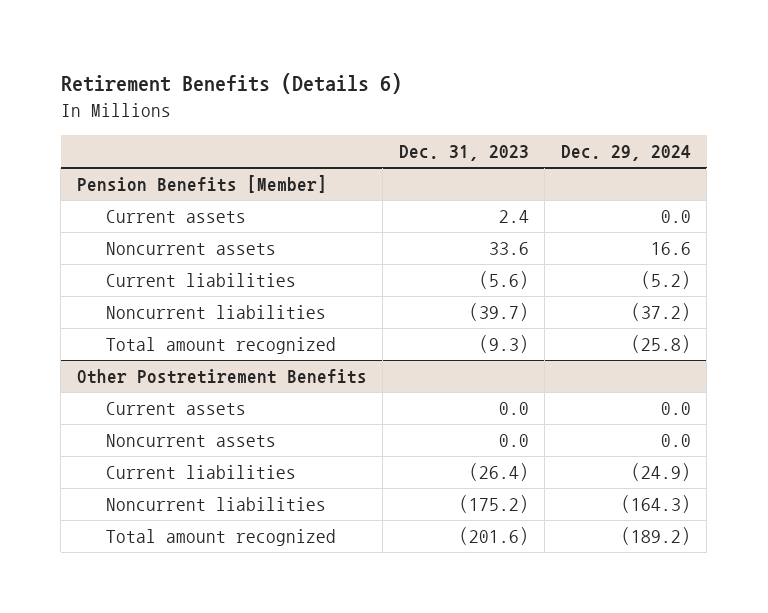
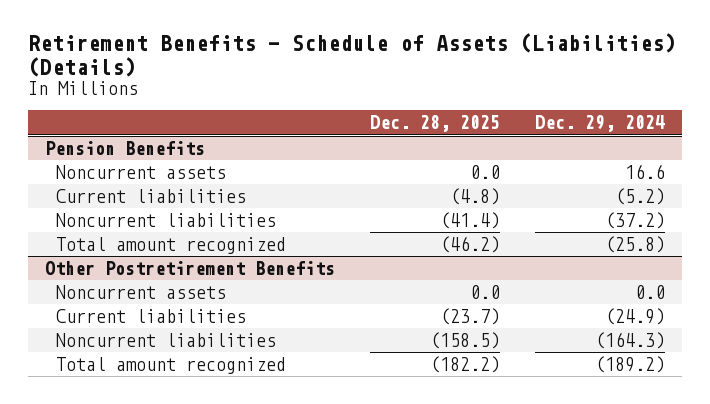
[60,73,402,95] Retirement Benefits (Details 6) -> [27,33,676,77] Retirement Benefits - Schedule of Assets (Liabilities) (Details)
[398,145,529,162] Dec. 31, 2023 -> none
none -> [369,115,500,133] Dec. 28, 2025
[105,210,246,224] Current assets -> none
[76,175,327,194] Pension Benefits [Member] -> [45,141,206,156] Pension Benefits
[105,402,246,416] Current assets -> none

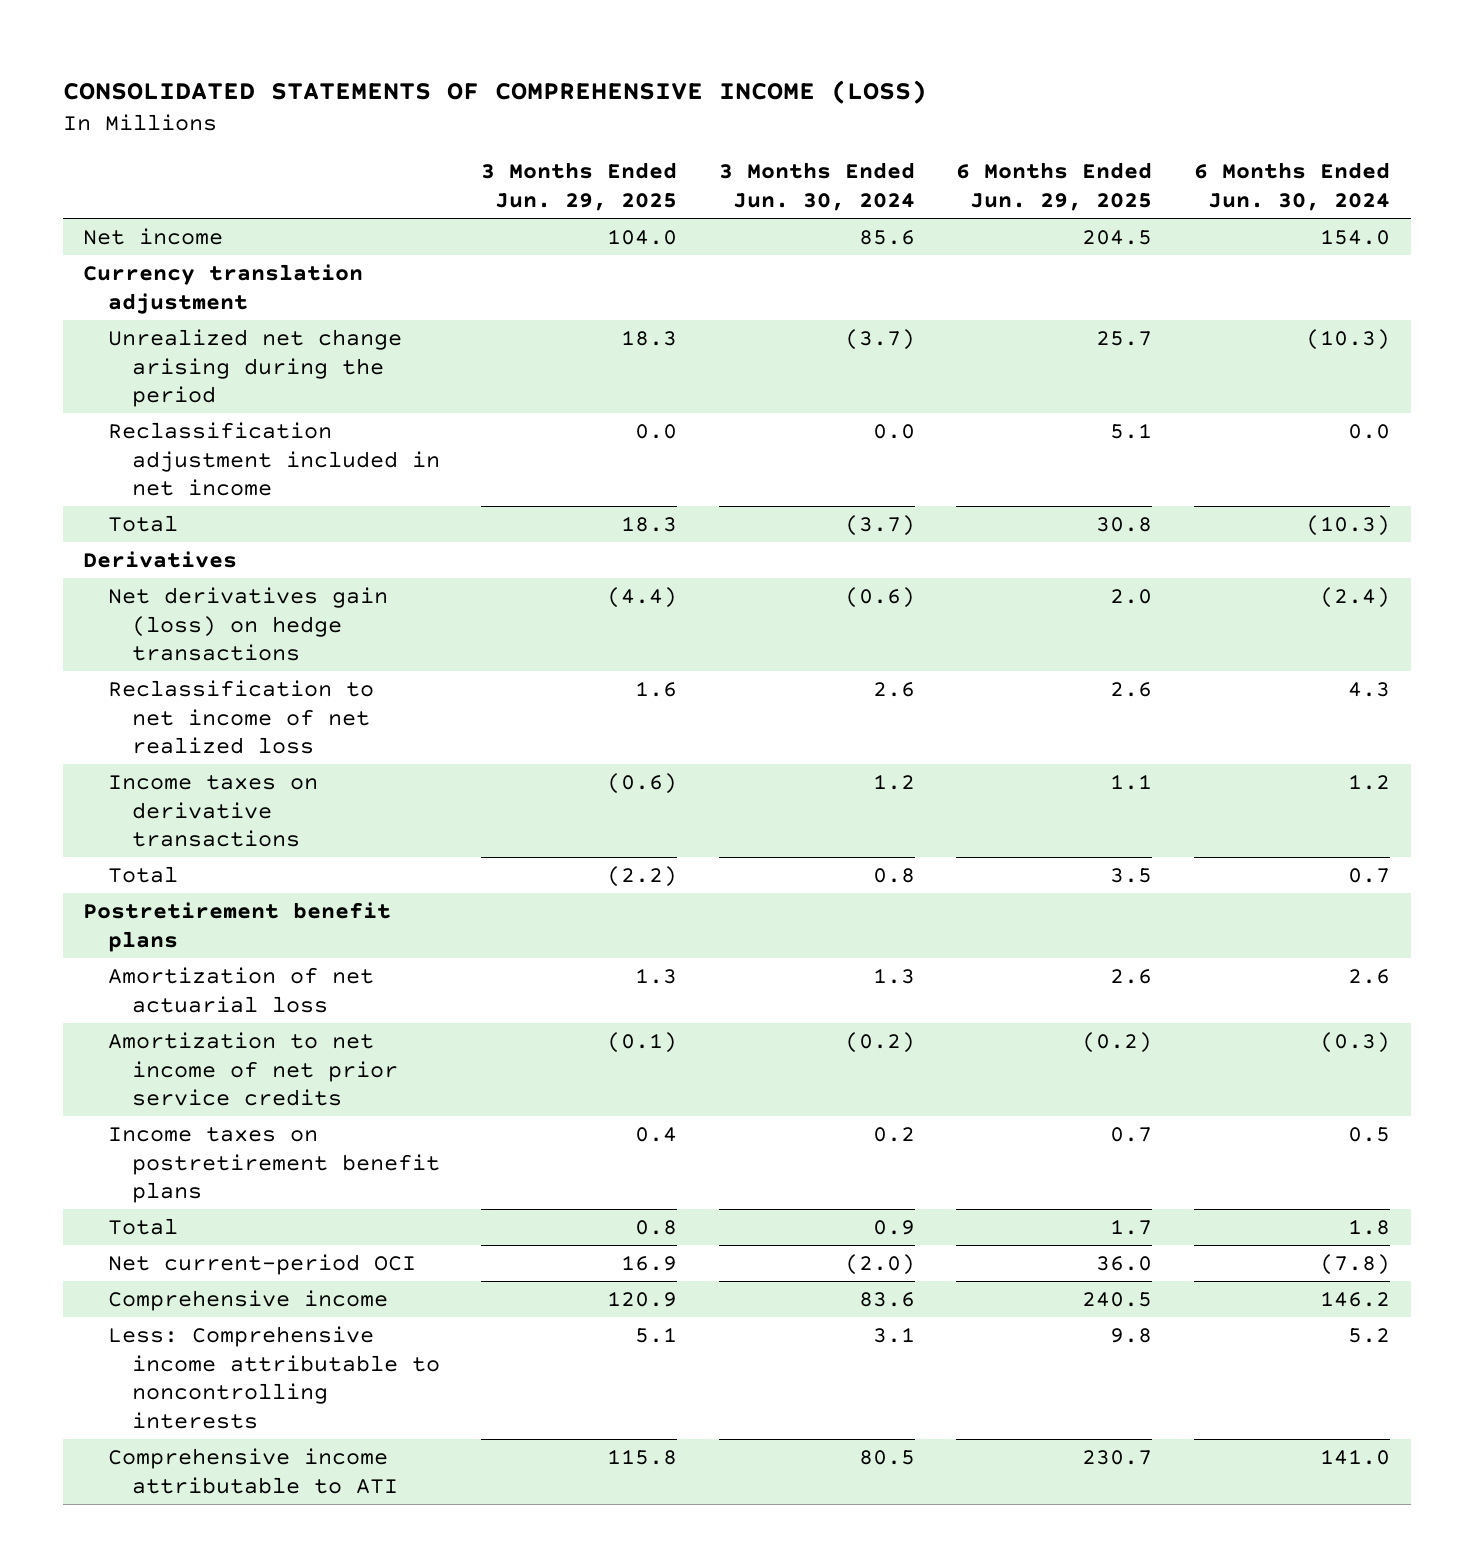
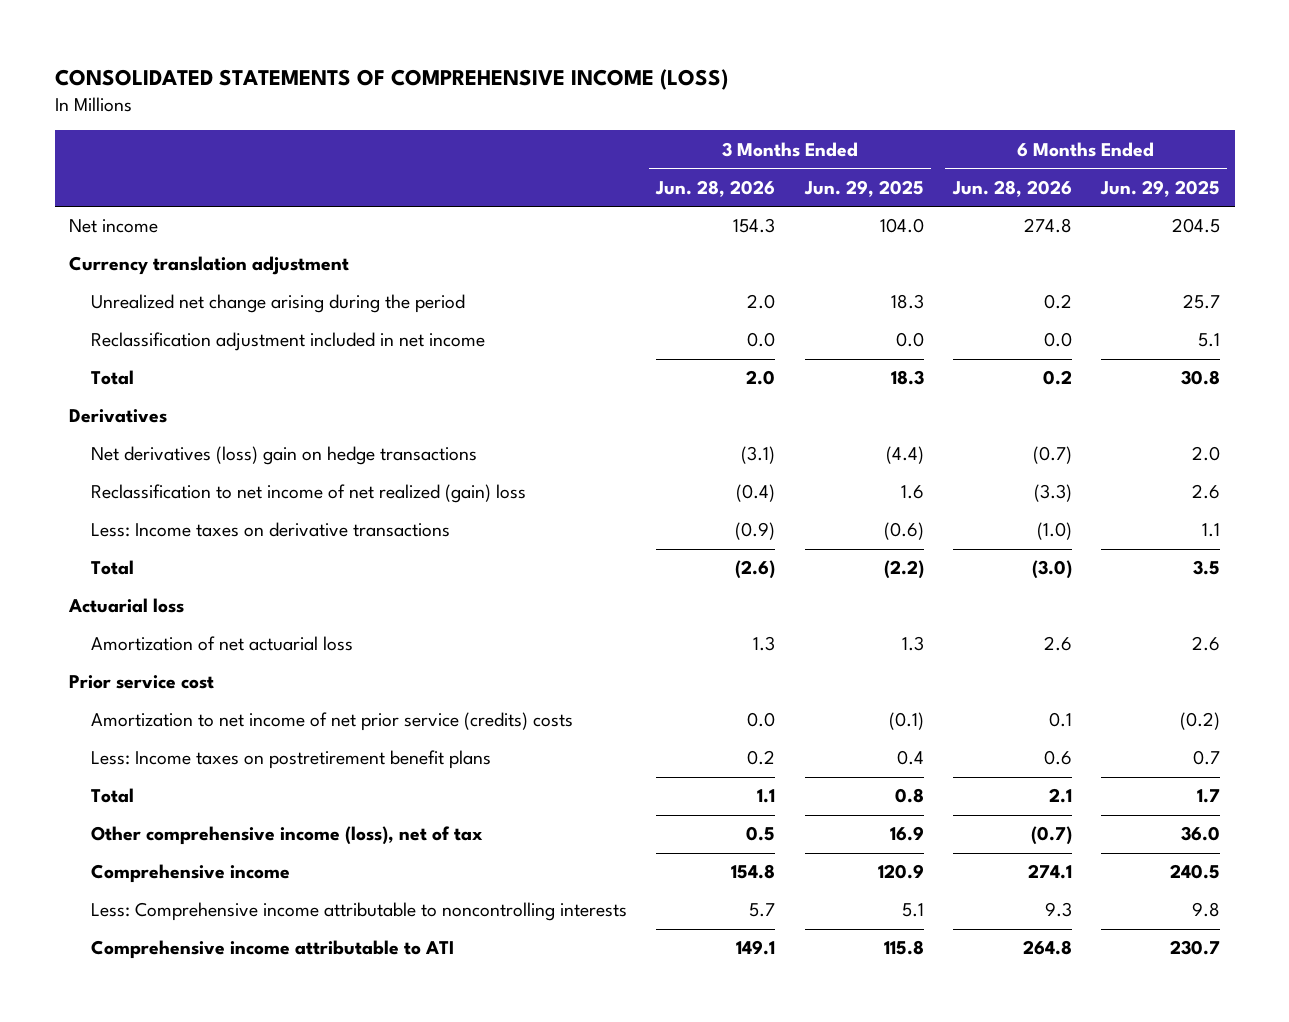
[718,162,915,212] 3 Months Ended Jun. 30, 2024 -> none
[1193,162,1390,212] 6 Months Ended Jun. 30, 2024 -> none
none -> [655,179,776,197] Jun. 28, 2026
none -> [951,179,1072,197] Jun. 28, 2026
[107,587,388,662] Net derivatives gain (loss) on hedge transactions -> [91,446,478,466] Net derivatives (loss) gain on hedge transactions
[107,680,374,755] Reclassification to net income of net realized loss -> [91,484,527,504] Reclassification to net income of net realized (gain) loss
[107,775,318,848] Income taxes on derivative transactions -> [91,522,451,538] Less: Income taxes on derivative transactions
[83,902,392,952] Postretirement benefit plans -> none
none -> [68,598,185,614] Actuarial loss
none -> [69,675,215,690] Prior service cost
[107,1032,398,1107] Amortization to net income of net prior service credits -> [91,712,574,732] Amortization to net income of net prior service (credits) costs
[107,1127,440,1204] Income taxes on postretirement benefit plans -> [91,750,492,770] Less: Income taxes on postretirement benefit plans
[107,1254,416,1276] Net current-period OCI -> [91,826,484,846] Other comprehensive income (loss), net of tax

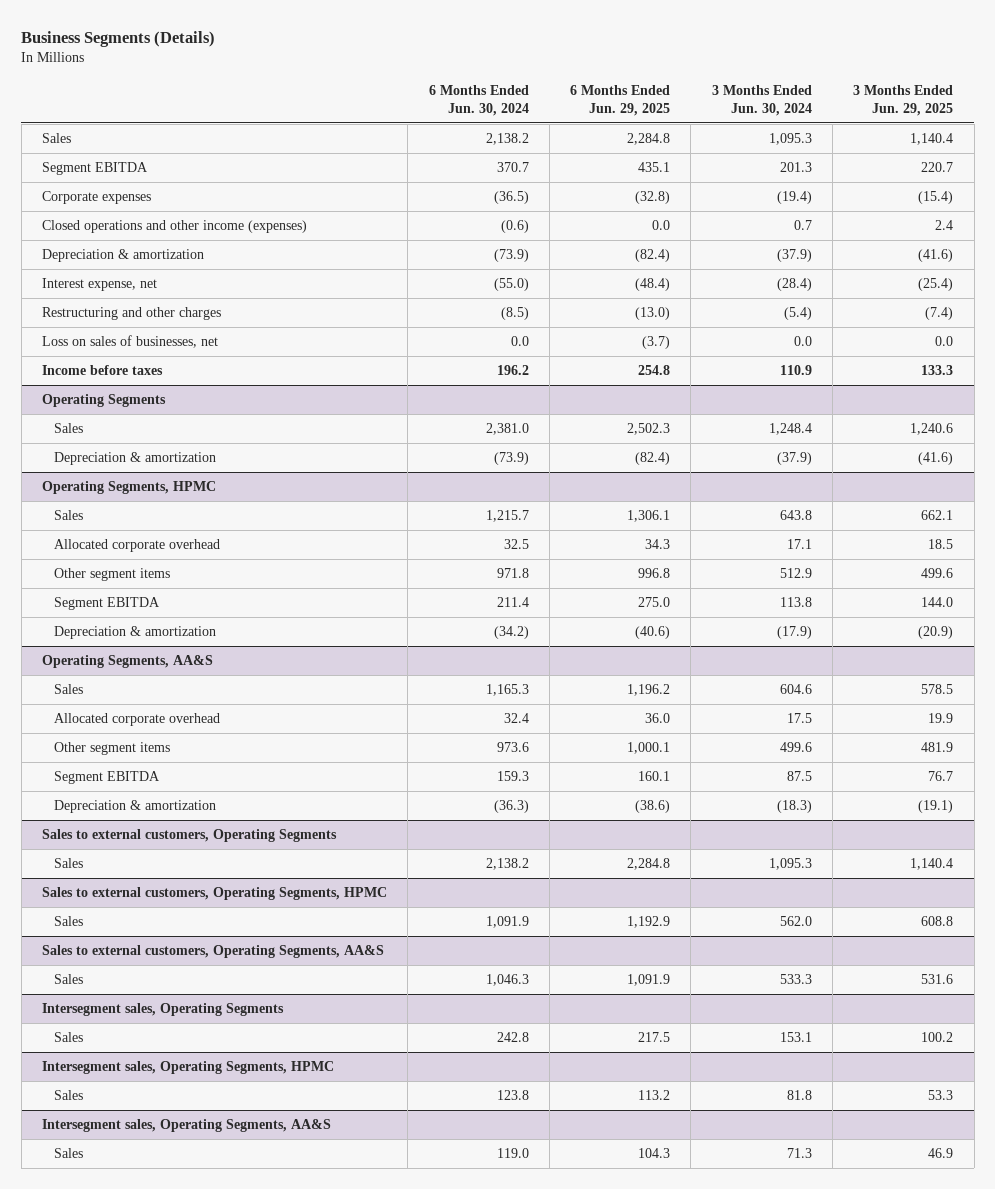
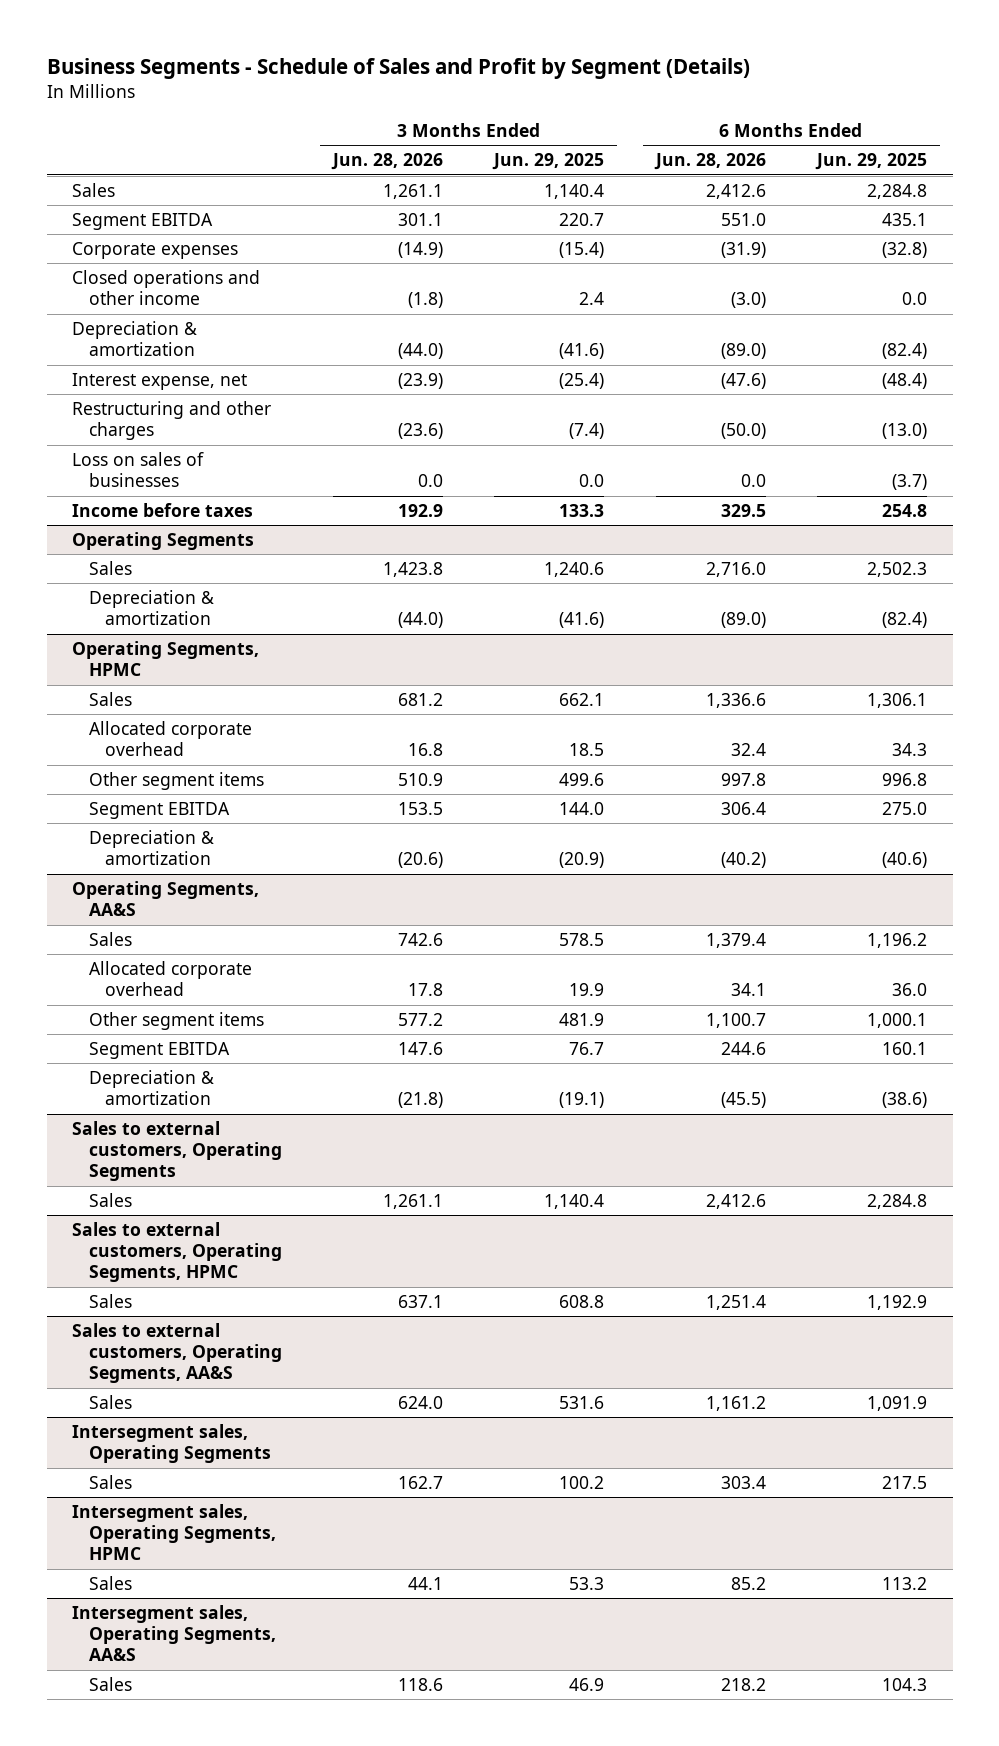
[21,30,216,47] Business Segments (Details) -> [46,58,750,80] Business Segments - Schedule of Sales and Profit by Segment (Details)
[428,85,529,116] 6 Months Ended Jun. 30, 2024 -> none
[711,85,812,116] 3 Months Ended Jun. 30, 2024 -> none
none -> [330,153,443,171] Jun. 28, 2026
none -> [653,153,766,171] Jun. 28, 2026
[41,219,307,233] Closed operations and other income (expenses) -> [72,270,261,306] Closed operations and other income
[41,334,218,348] Loss on sales of businesses, net -> [72,452,205,488] Loss on sales of businesses

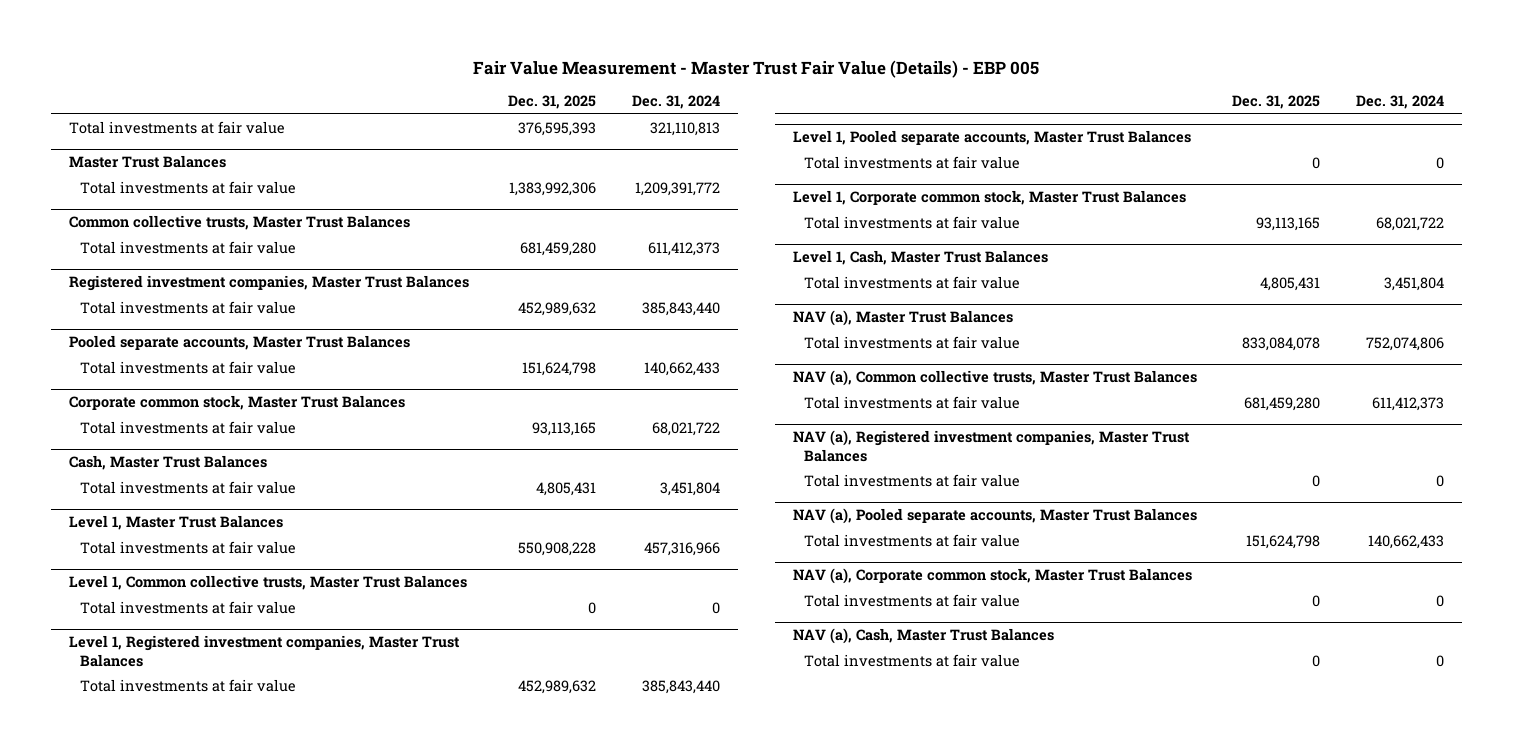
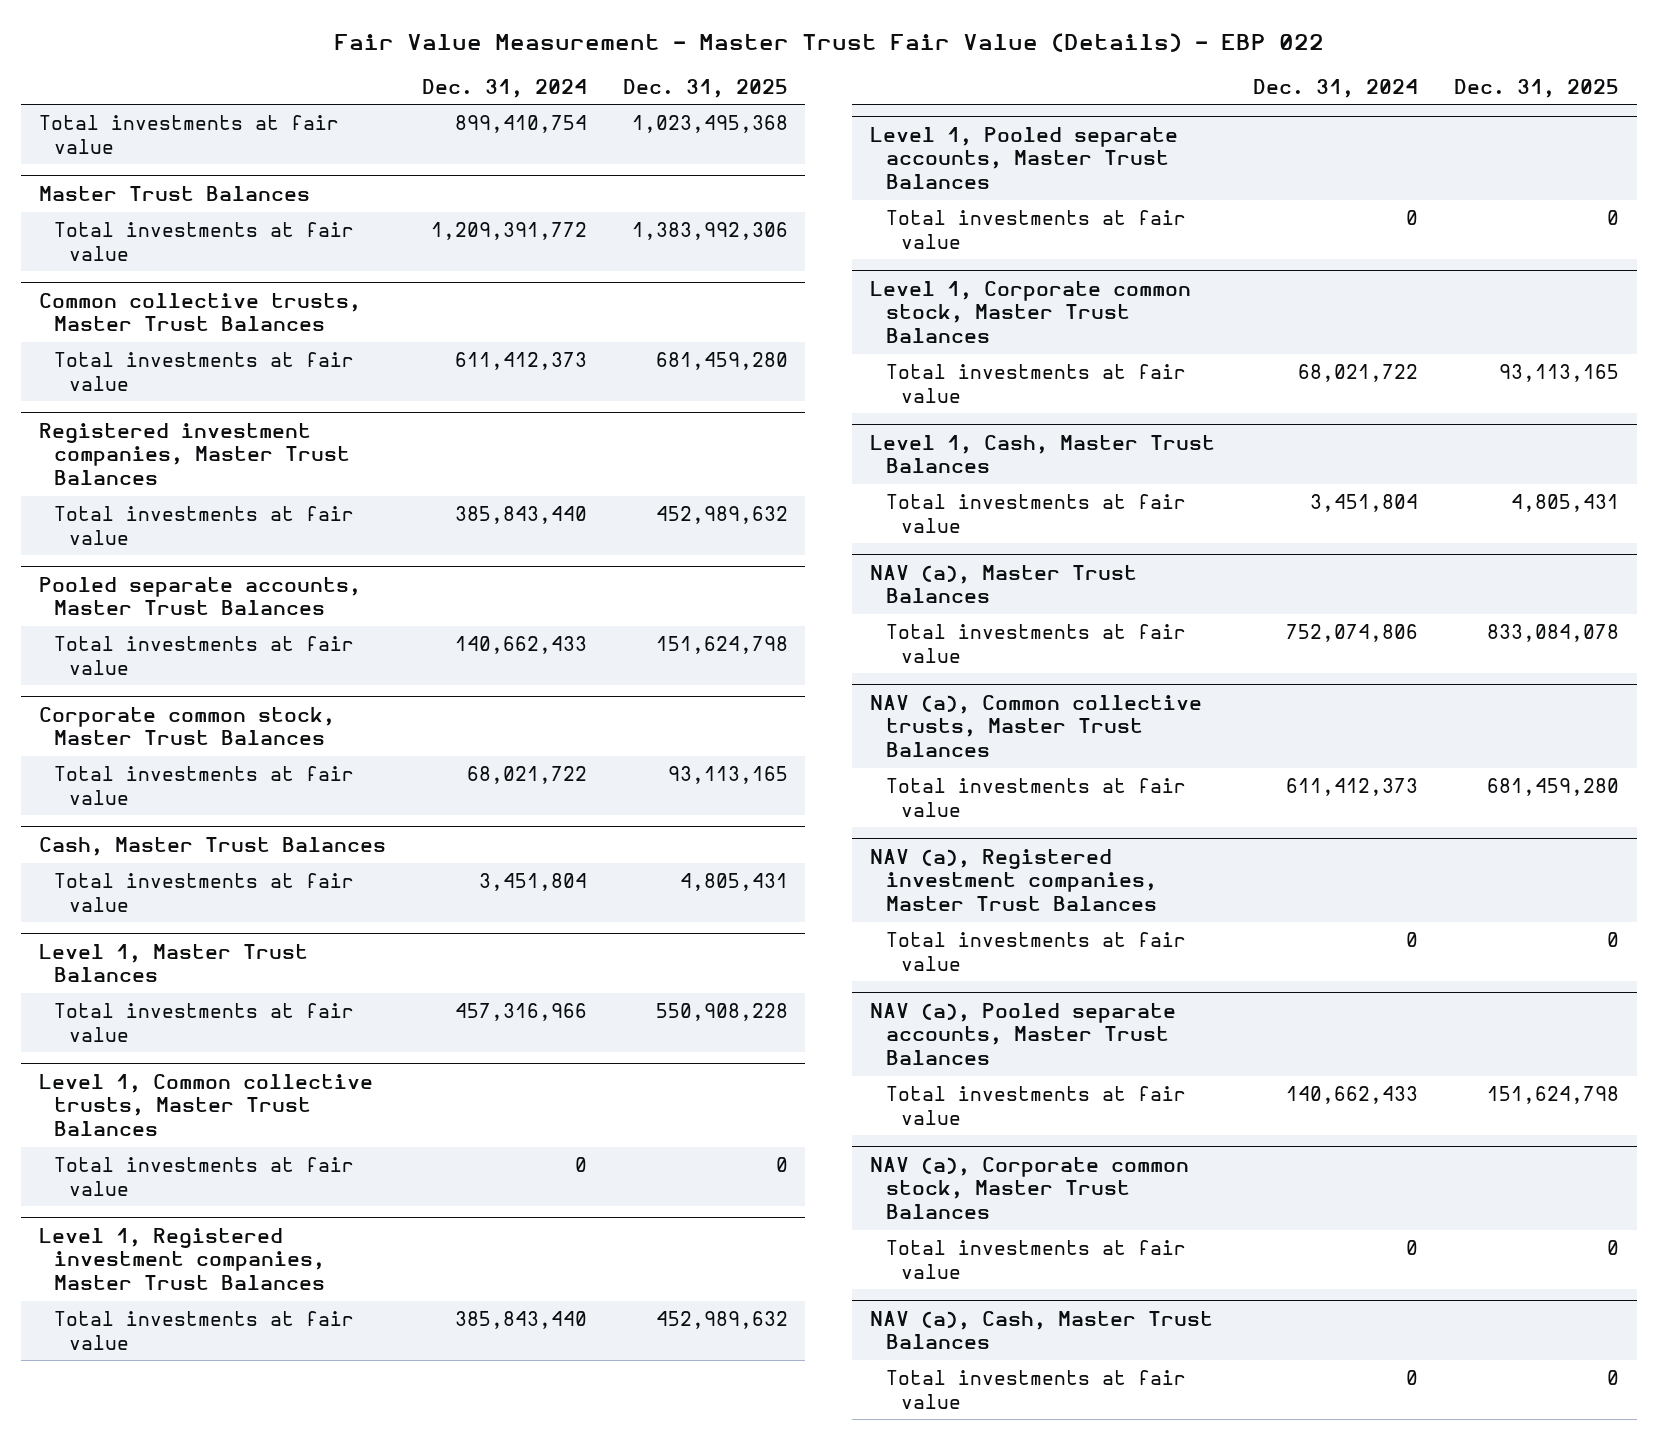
[473,59,1040,78] Fair Value Measurement - Master Trust Fair Value (Details) - EBP 005 -> [333,32,1324,52] Fair Value Measurement - Master Trust Fair Value (Details) - EBP 022
[518,121,597,136] 376,595,393 -> [631,115,788,134] 1,023,495,368
[650,121,721,136] 321,110,813 -> [454,115,587,134] 899,410,754

